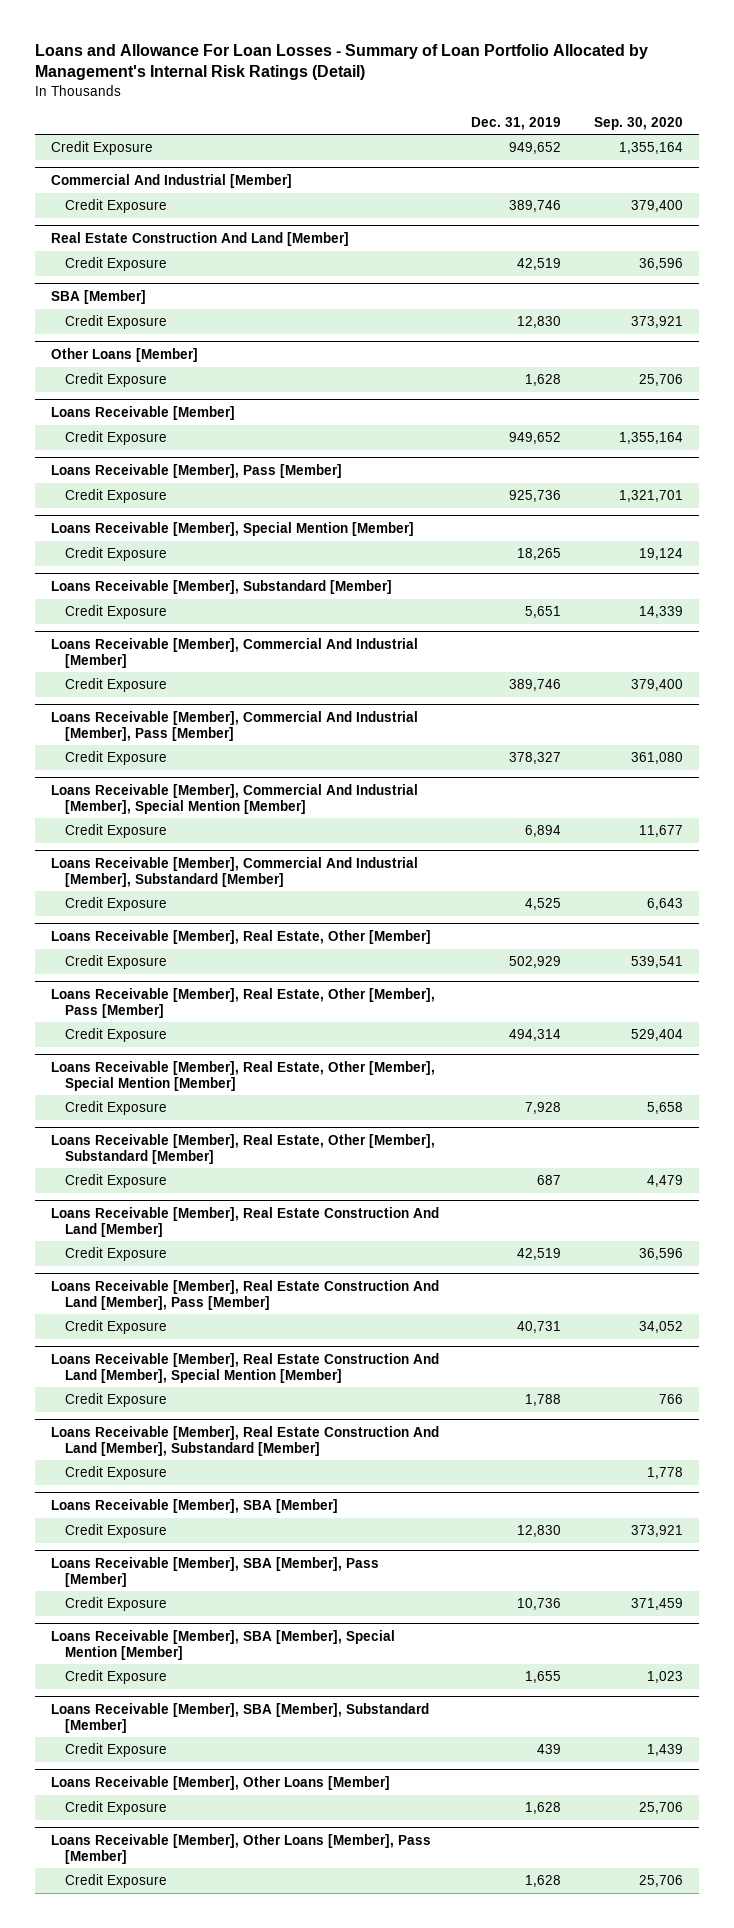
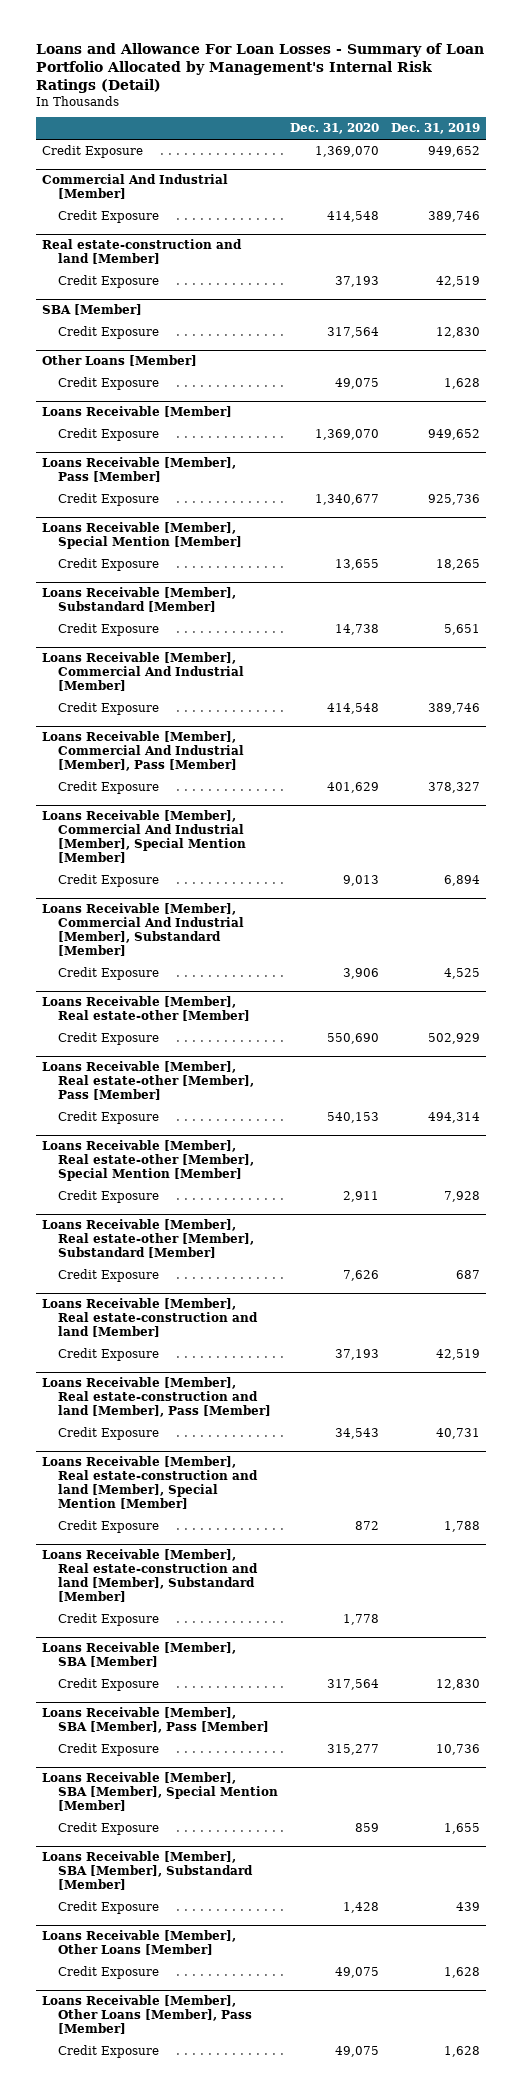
[593,116,683,130] Sep. 30, 2020 -> none
none -> [289,123,379,135] Dec. 31, 2020
[50,231,349,246] Real Estate Construction And Land [Member] -> [42,239,243,265] Real estate-construction and land [Member]
[50,929,431,944] Loans Receivable [Member], Real Estate, Other [Member] -> [42,996,251,1022] Loans Receivable [Member], Real estate-other [Member]
[50,987,435,1018] Loans Receivable [Member], Real Estate, Other [Member], Pass [Member] -> [42,1061,255,1101] Loans Receivable [Member], Real estate-other [Member], Pass [Member]
[50,1060,435,1091] Loans Receivable [Member], Real Estate, Other [Member], Special Mention [Member] -> [42,1140,255,1182] Loans Receivable [Member], Real estate-other [Member], Special Mention [Member]
[50,1133,435,1164] Loans Receivable [Member], Real Estate, Other [Member], Substandard [Member] -> [42,1219,255,1259] Loans Receivable [Member], Real estate-other [Member], Substandard [Member]
[50,1206,439,1237] Loans Receivable [Member], Real Estate Construction And Land [Member] -> [42,1298,259,1338] Loans Receivable [Member], Real estate-construction and land [Member]
[50,1279,439,1310] Loans Receivable [Member], Real Estate Construction And Land [Member], Pass [Member] -> [42,1377,272,1418] Loans Receivable [Member], Real estate-construction and land [Member], Pass [Member]
[50,1352,439,1383] Loans Receivable [Member], Real Estate Construction And Land [Member], Special Mention [Member] -> [42,1456,259,1510] Loans Receivable [Member], Real estate-construction and land [Member], Special Mention [Member]
[50,1425,439,1456] Loans Receivable [Member], Real Estate Construction And Land [Member], Substandard [Member] -> [42,1549,259,1603] Loans Receivable [Member], Real estate-construction and land [Member], Substandard [Member]

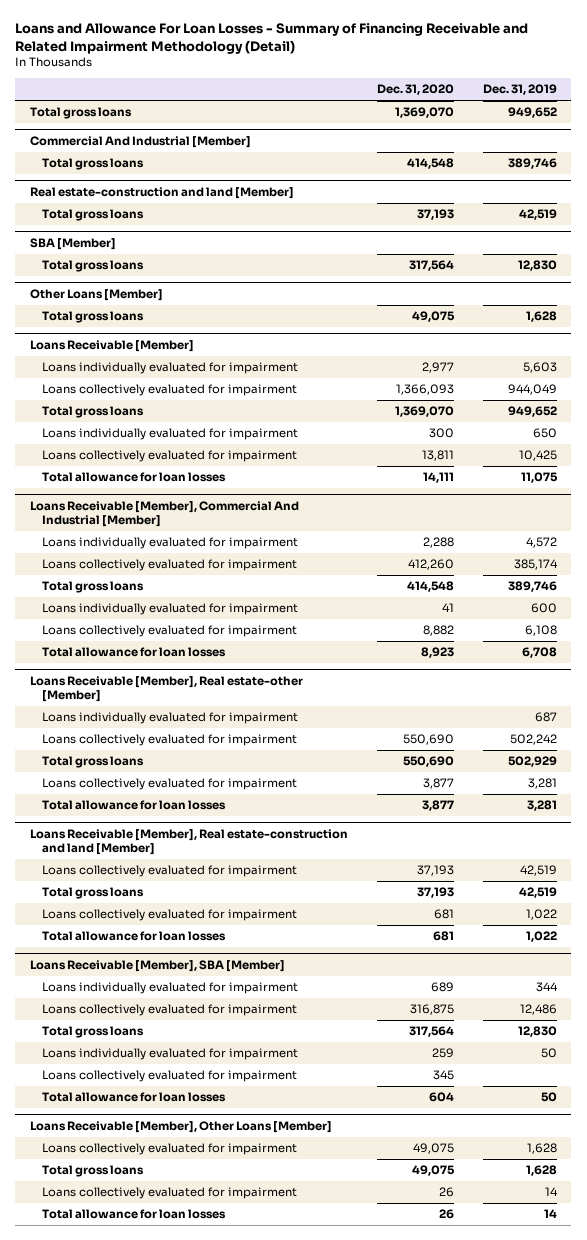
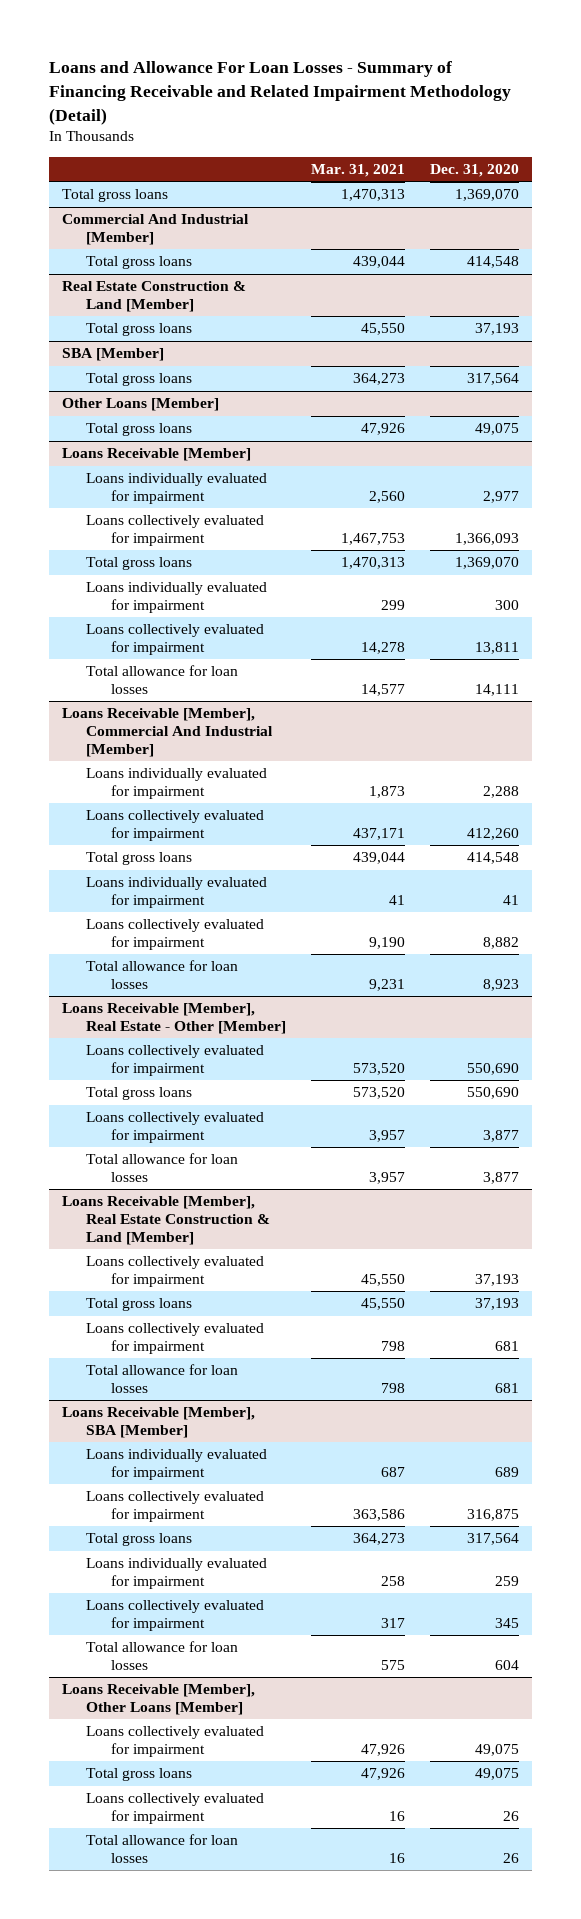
[482,84,557,96] Dec. 31, 2019 -> none
none -> [311,163,406,177] Mar. 31, 2021
[29,187,294,200] Real estate-construction and land [Member] -> [61,281,246,312] Real Estate Construction & Land [Member]
[41,712,298,725] Loans individually evaluated for impairment -> none
[29,676,303,703] Loans Receivable [Member], Real estate-other [Member] -> [61,1003,287,1034] Loans Receivable [Member], Real Estate - Other [Member]
[29,829,348,856] Loans Receivable [Member], Real estate-construction and land [Member] -> [61,1196,271,1245] Loans Receivable [Member], Real Estate Construction & Land [Member]

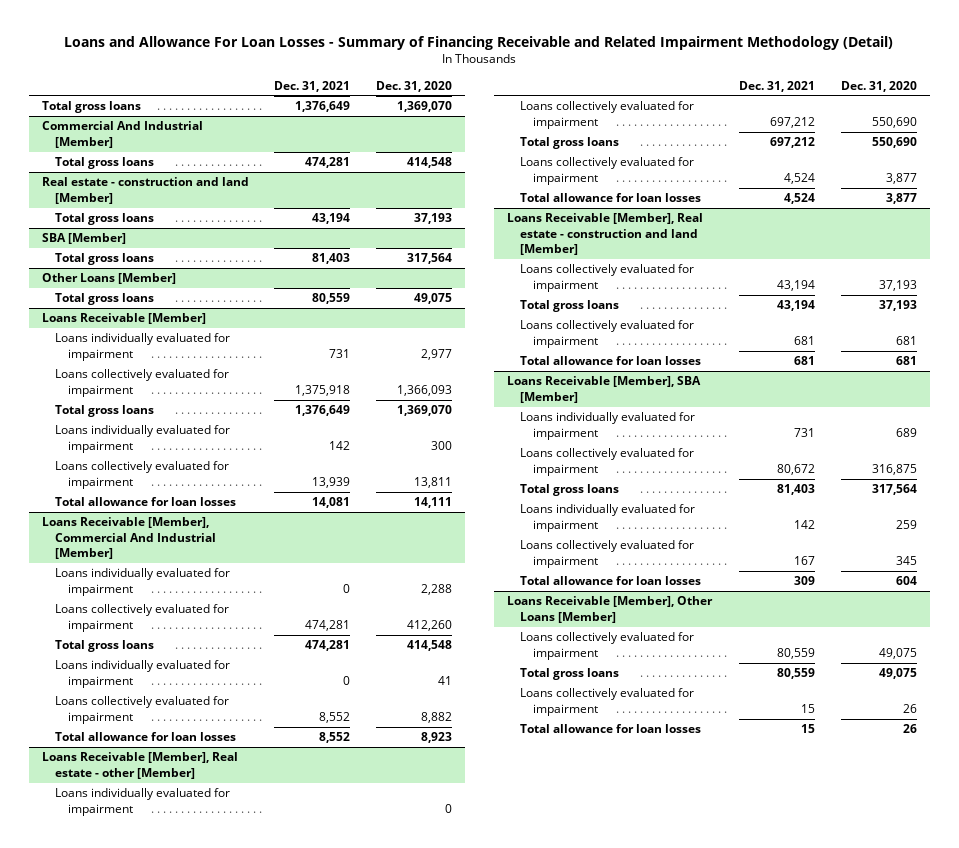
[311,163,406,177] Mar. 31, 2021 -> none
none -> [274,80,351,92] Dec. 31, 2021
[61,281,246,312] Real Estate Construction & Land [Member] -> [41,177,249,204] Real estate - construction and land [Member]
[61,1003,287,1034] Loans Receivable [Member], Real Estate - Other [Member] -> [41,752,238,779] Loans Receivable [Member], Real estate - other [Member]
none -> [55,788,231,816] Loans individually evaluated for impairment
[61,1196,271,1245] Loans Receivable [Member], Real Estate Construction & Land [Member] -> [506,213,703,255] Loans Receivable [Member], Real estate - construction and land [Member]

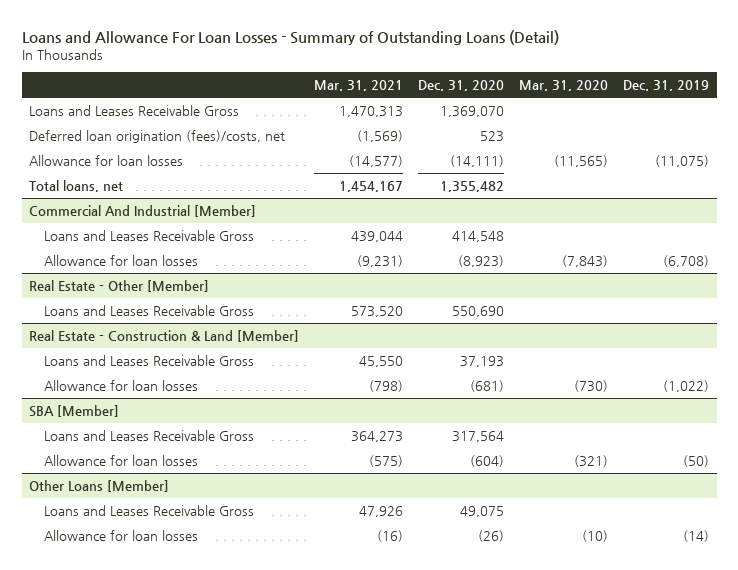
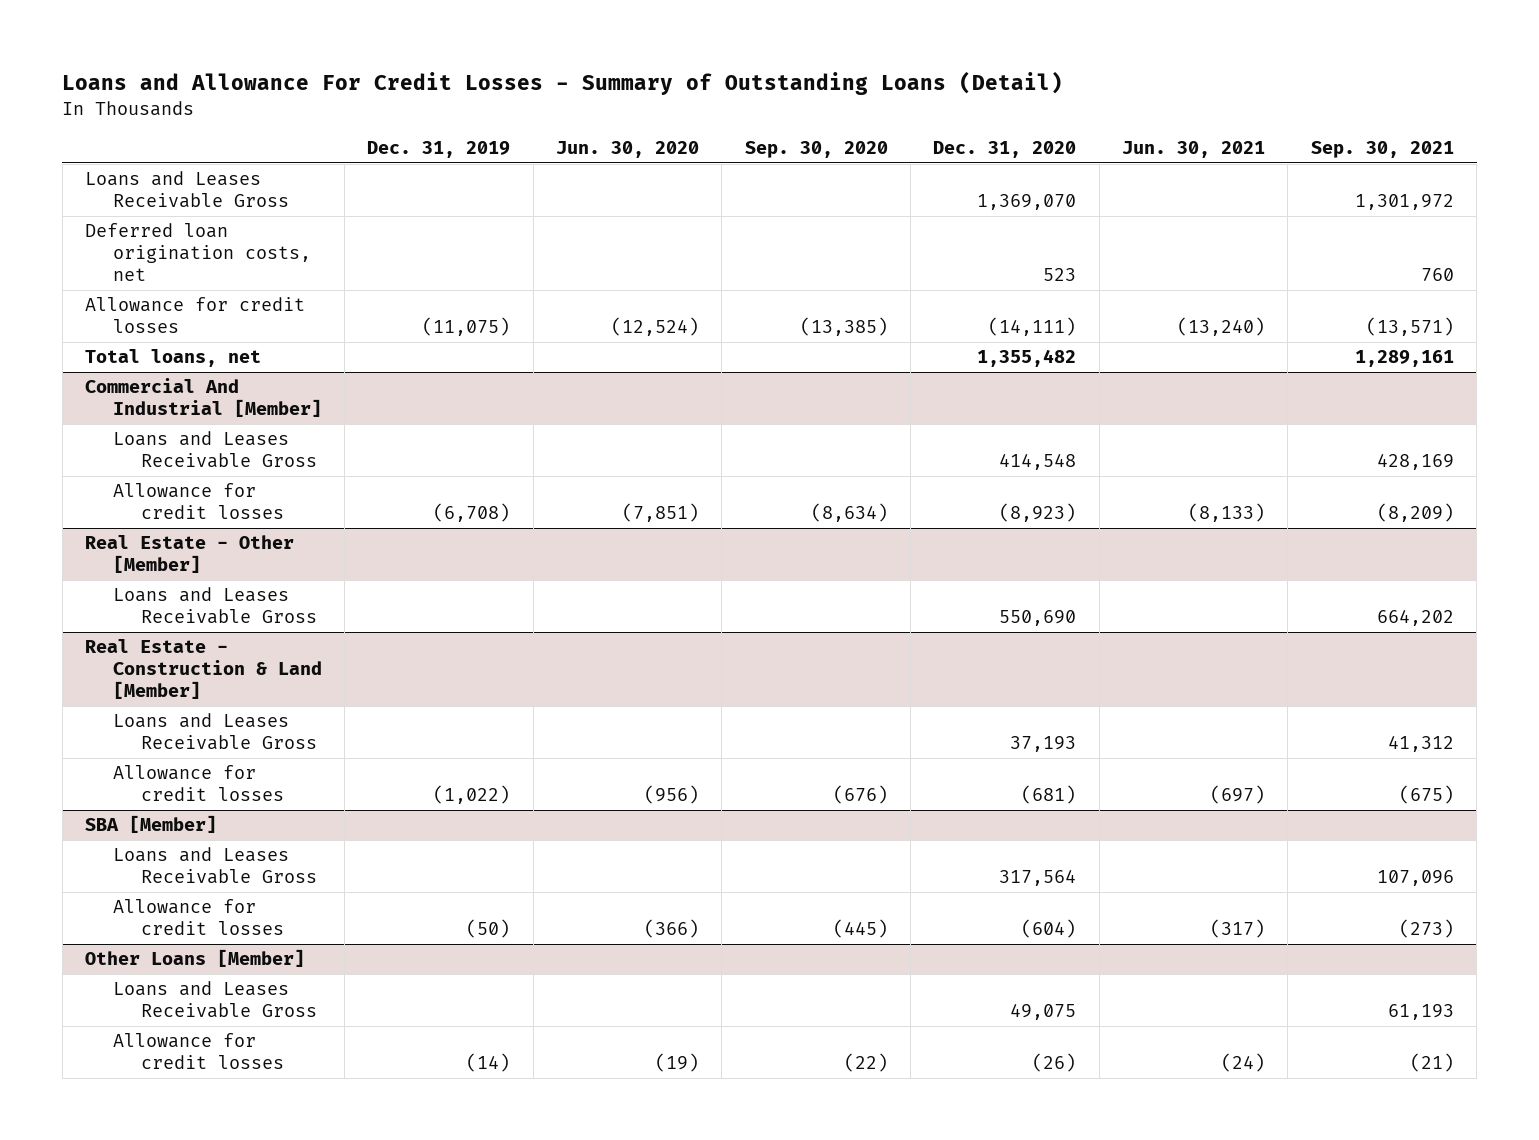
[21,29,559,45] Loans and Allowance For Loan Losses - Summary of Outstanding Loans (Detail) -> [62,71,1064,96] Loans and Allowance For Credit Losses - Summary of Outstanding Loans (Detail)
[314,80,404,92] Mar. 31, 2021 -> none
[519,80,609,92] Mar. 31, 2020 -> none
none -> [556,140,700,158] Jun. 30, 2020
none -> [744,140,888,158] Sep. 30, 2020
none -> [1122,140,1266,158] Jun. 30, 2021
none -> [1310,140,1454,158] Sep. 30, 2021
[29,130,286,144] Deferred loan origination (fees)/costs, net -> [85,223,311,282] Deferred loan origination costs, net
[29,155,184,167] Allowance for loan losses -> [85,297,306,334] Allowance for credit losses
[44,255,199,267] Allowance for loan losses -> [112,483,284,520] Allowance for credit losses
[44,380,199,392] Allowance for loan losses -> [112,765,284,802] Allowance for credit losses
[44,455,199,467] Allowance for loan losses -> [112,899,284,936] Allowance for credit losses
[44,530,199,542] Allowance for loan losses -> [112,1033,284,1070] Allowance for credit losses

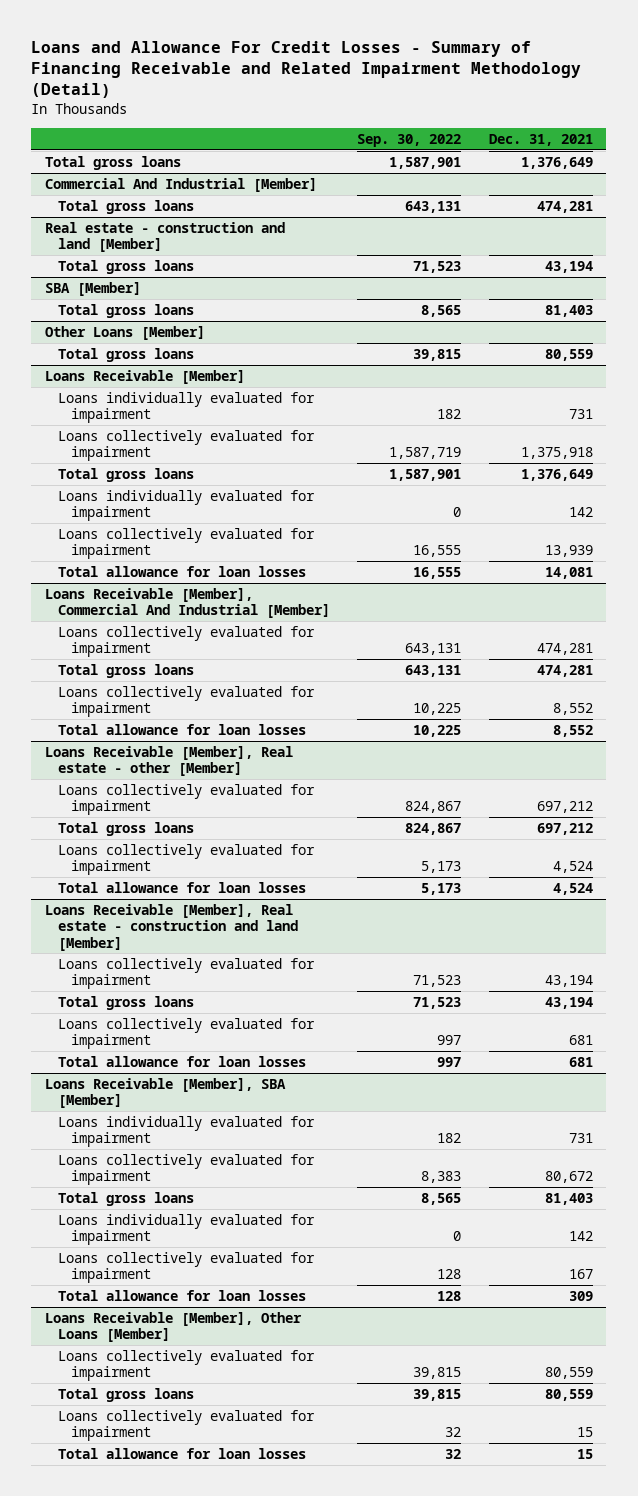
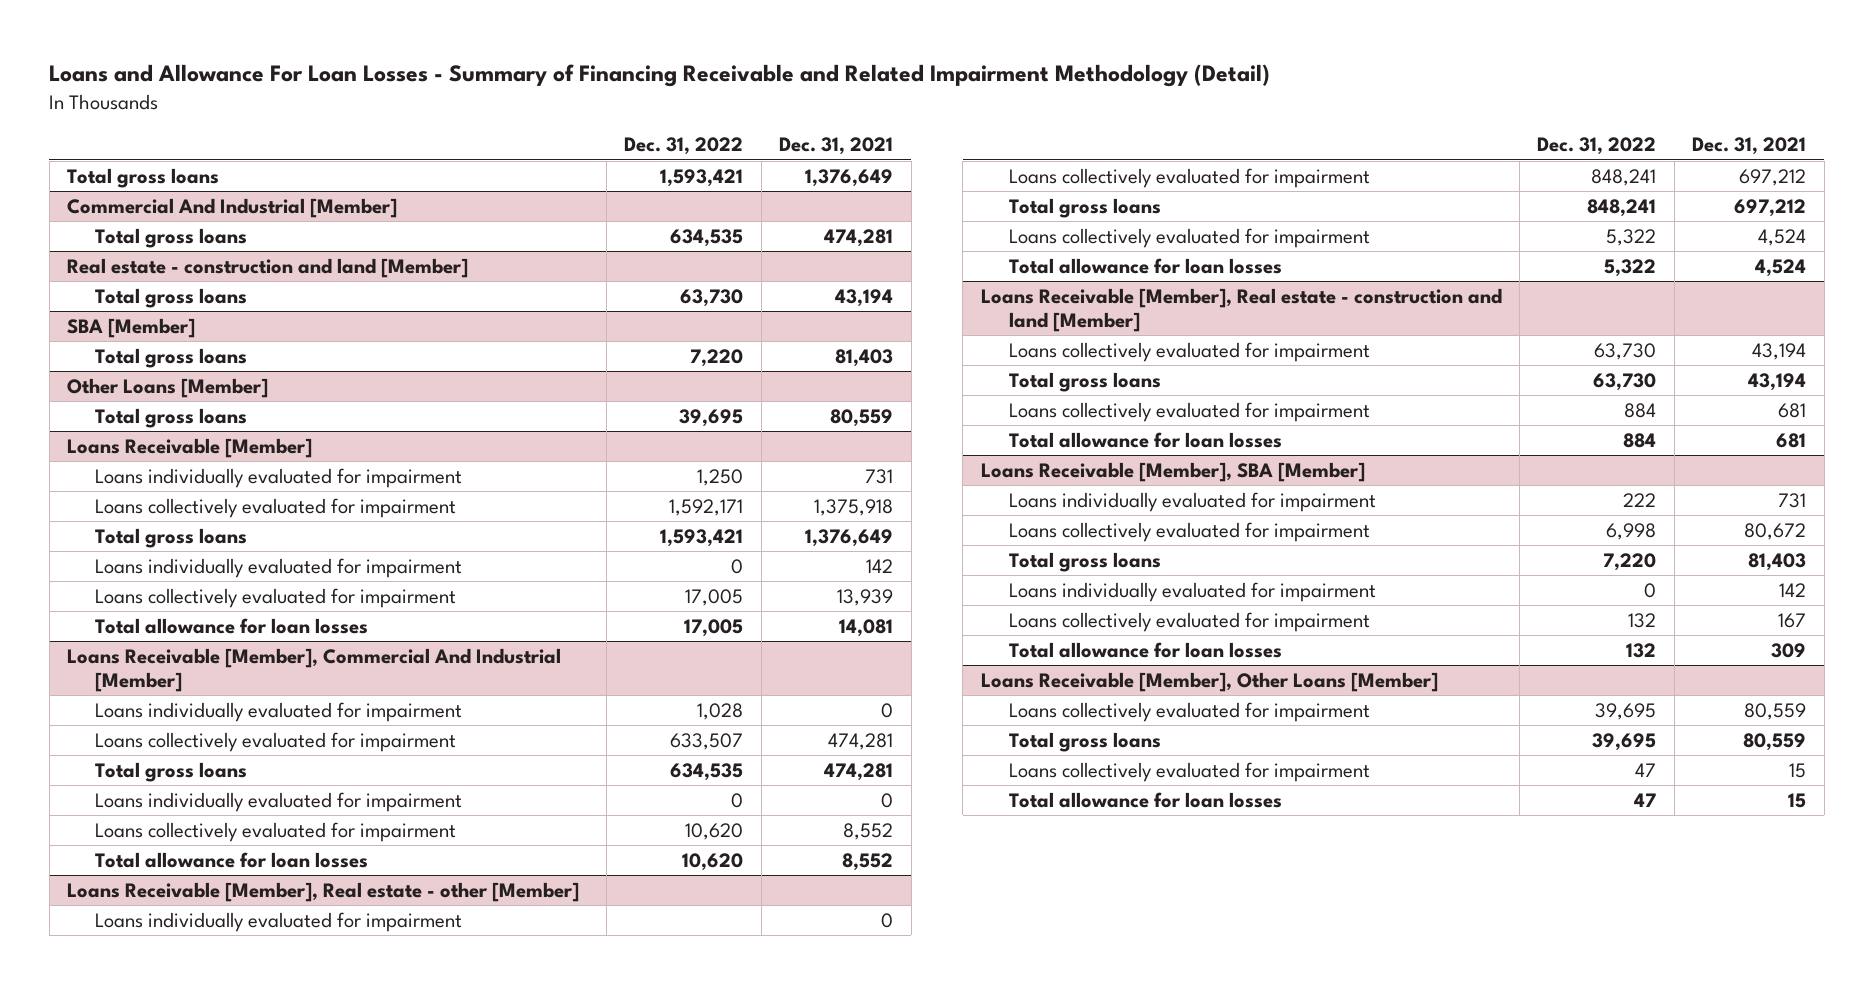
[31,40,582,99] Loans and Allowance For Credit Losses - Summary of Financing Receivable and Related Impairment Methodology (Detail) -> [49,64,1271,88] Loans and Allowance For Loan Losses - Summary of Financing Receivable and Related Impairment Methodology (Detail)
[357,133,462,147] Sep. 30, 2022 -> none
none -> [624,137,744,156] Dec. 31, 2022
none -> [95,701,463,722] Loans individually evaluated for impairment
none -> [95,791,463,812] Loans individually evaluated for impairment
none -> [95,911,463,932] Loans individually evaluated for impairment

